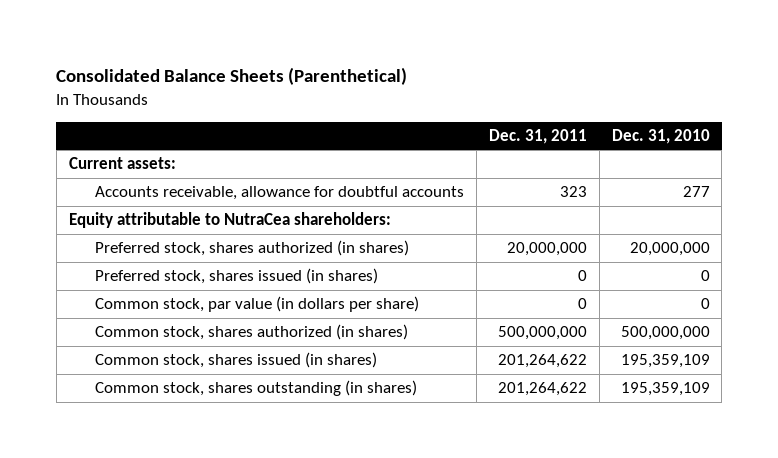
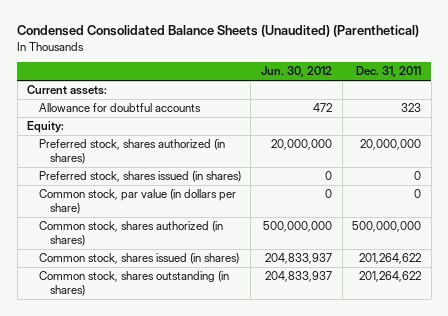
[56,67,408,86] Consolidated Balance Sheets (Parenthetical) -> [17,25,420,38] Condensed Consolidated Balance Sheets (Unaudited) (Parenthetical)
[611,128,710,144] Dec. 31, 2010 -> none
none -> [260,66,332,78] Jun. 30, 2012
[95,186,465,201] Accounts receivable, allowance for doubtful accounts -> [38,103,201,113] Allowance for doubtful accounts
[68,212,391,229] Equity attributable to NutraCea shareholders: -> [27,121,65,134] Equity:

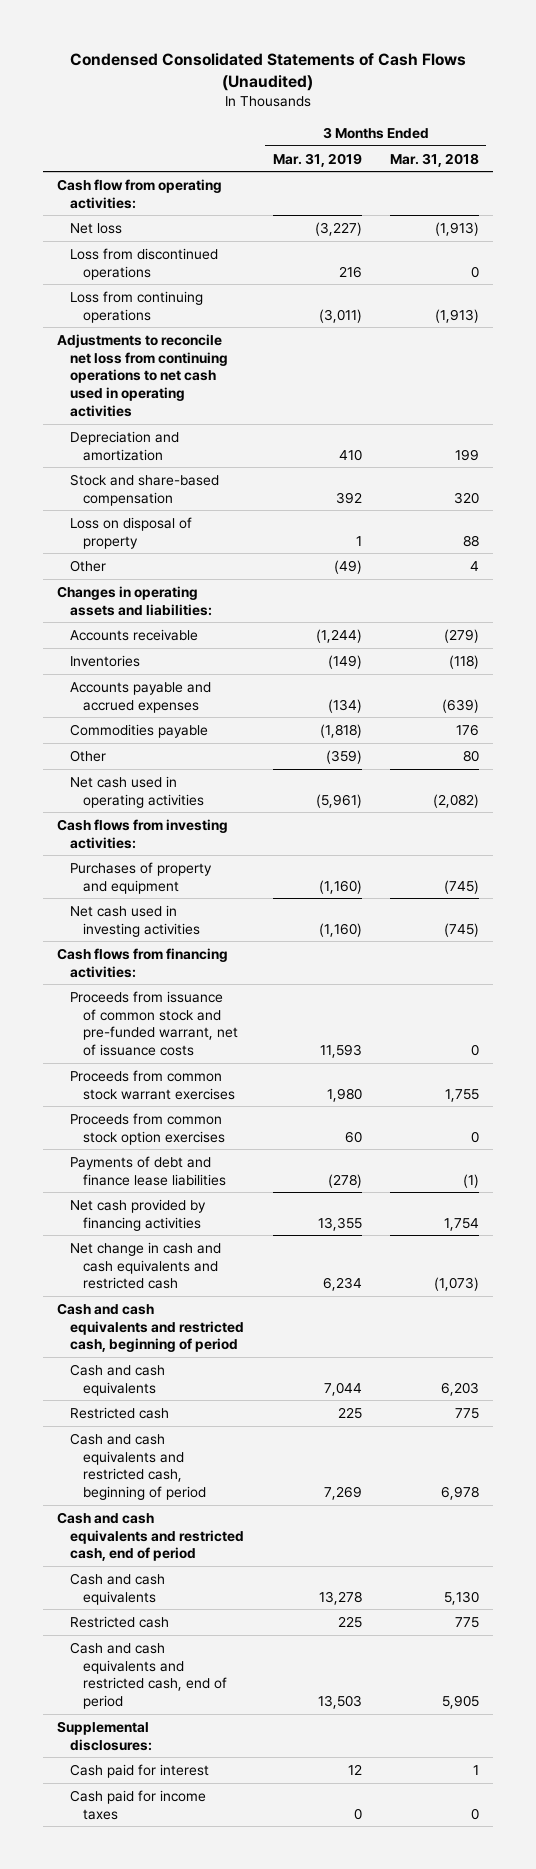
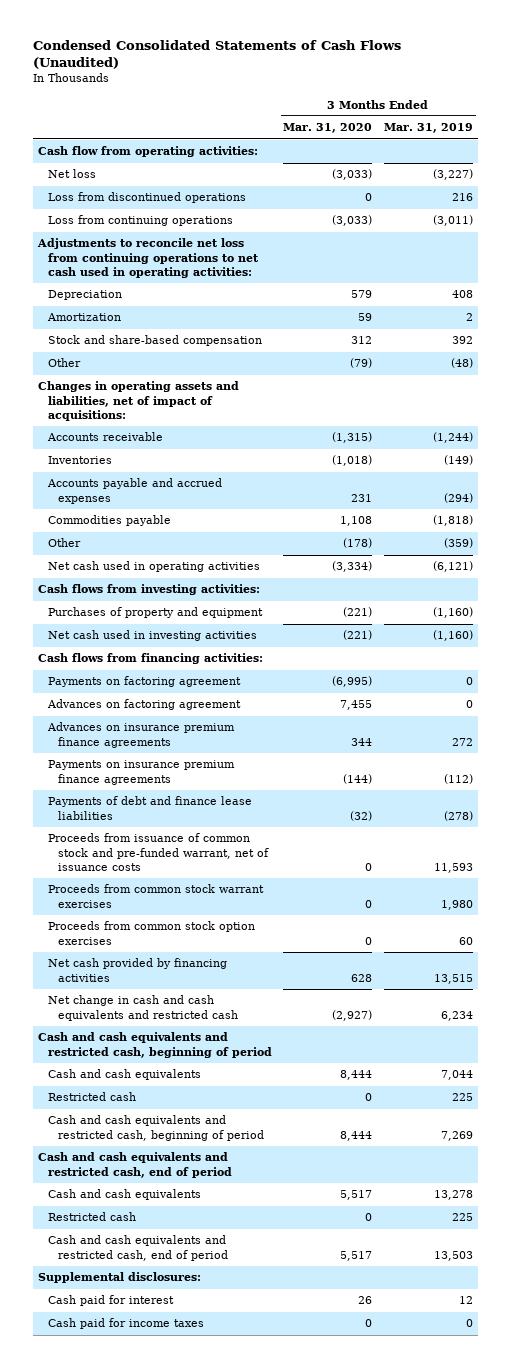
[389,152,479,167] Mar. 31, 2018 -> none
none -> [283,123,373,134] Mar. 31, 2020
[70,430,180,461] Depreciation and amortization -> none
[57,333,229,417] Adjustments to reconcile net loss from continuing operations to net cash used in operating activities -> [37,238,259,278] Adjustments to reconcile net loss from continuing operations to net cash used in operating activities:
none -> [47,290,122,301] Depreciation
none -> [46,313,121,322] Amortization
[70,516,193,549] Loss on disposal of property -> none
[333,559,362,574] (49) -> [450,358,473,369] (48)
[57,585,213,616] Changes in operating assets and liabilities: -> [38,381,240,421] Changes in operating assets and liabilities, net of impact of acquisitions:
[327,698,362,713] (134) -> [443,492,473,503] (294)
[315,793,362,808] (5,961) -> [432,561,473,573] (6,121)
none -> [47,676,241,688] Payments on factoring agreement
none -> [46,699,241,711] Advances on factoring agreement
none -> [46,722,235,748] Advances on insurance premium finance agreements
none -> [47,760,235,785] Payments on insurance premium finance agreements
[70,1155,226,1186] Payments of debt and finance lease liabilities -> [47,796,252,820] Payments of debt and finance lease liabilities
[317,1216,362,1231] 13,355 -> [433,973,473,984] 13,515

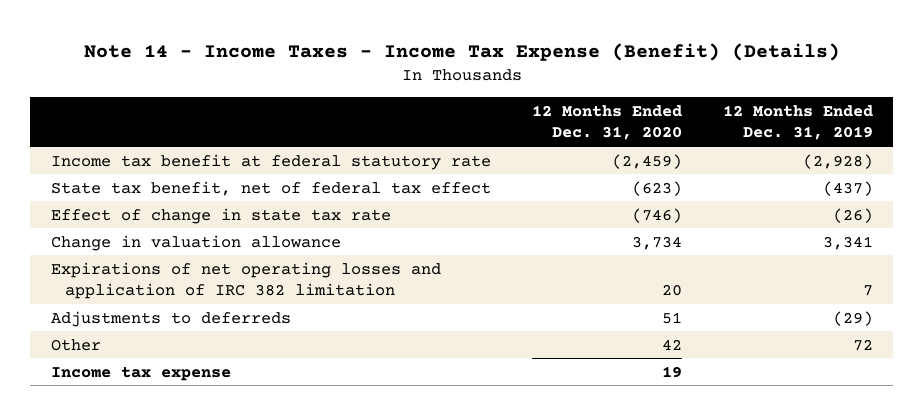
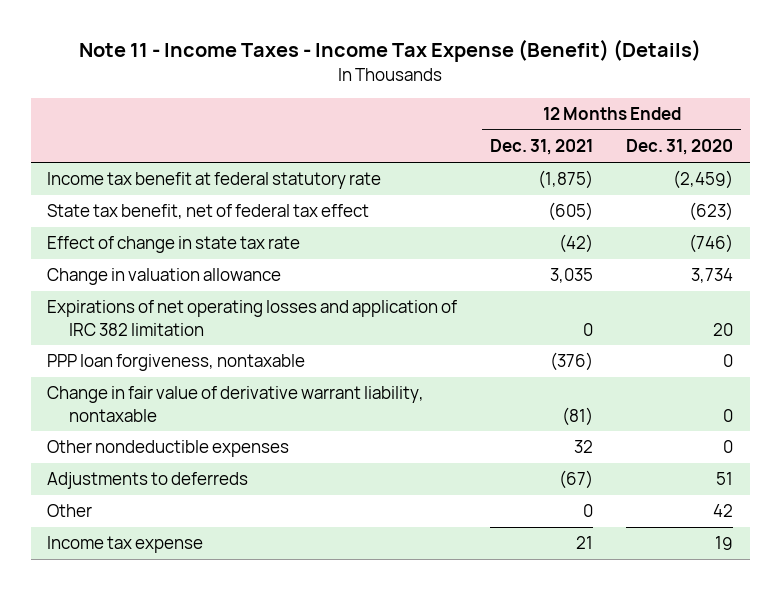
[83,42,840,61] Note 14 - Income Taxes - Income Tax Expense (Benefit) (Details) -> [79,39,702,63] Note 11 - Income Taxes - Income Tax Expense (Benefit) (Details)
[722,105,873,141] 12 Months Ended Dec. 31, 2019 -> none
none -> [490,139,594,156] Dec. 31, 2021
none -> [47,354,306,372] PPP loan forgiveness, nontaxable
none -> [47,386,425,422] Change in fair value of derivative warrant liability, nontaxable
none -> [47,440,290,458] Other nondeductible expenses

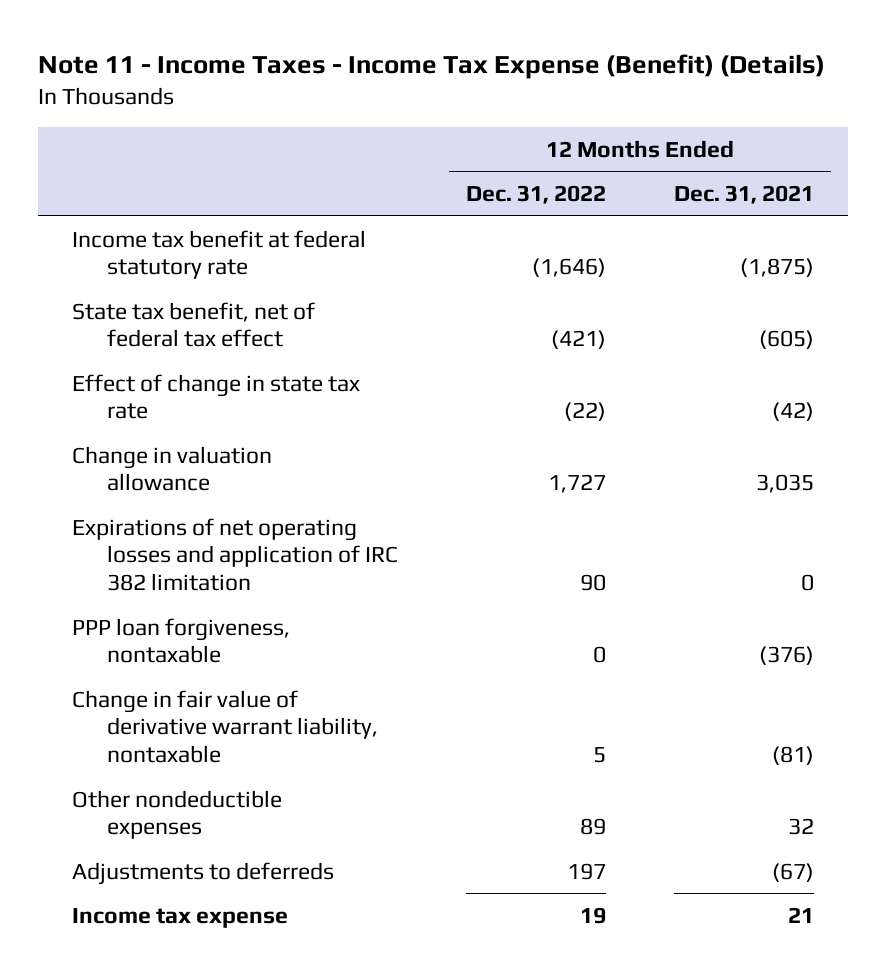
[626,139,734,156] Dec. 31, 2020 -> none
none -> [466,184,607,204] Dec. 31, 2022
[47,504,93,518] Other -> none

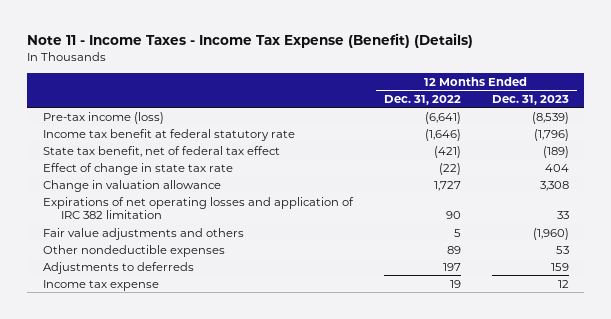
[673,184,814,204] Dec. 31, 2021 -> none
none -> [491,94,569,105] Dec. 31, 2023
none -> [42,111,164,124] Pre-tax income (loss)
[71,617,290,664] PPP loan forgiveness, nontaxable -> none
[71,689,379,764] Change in fair value of derivative warrant liability, nontaxable -> none
none -> [42,227,244,240] Fair value adjustments and others

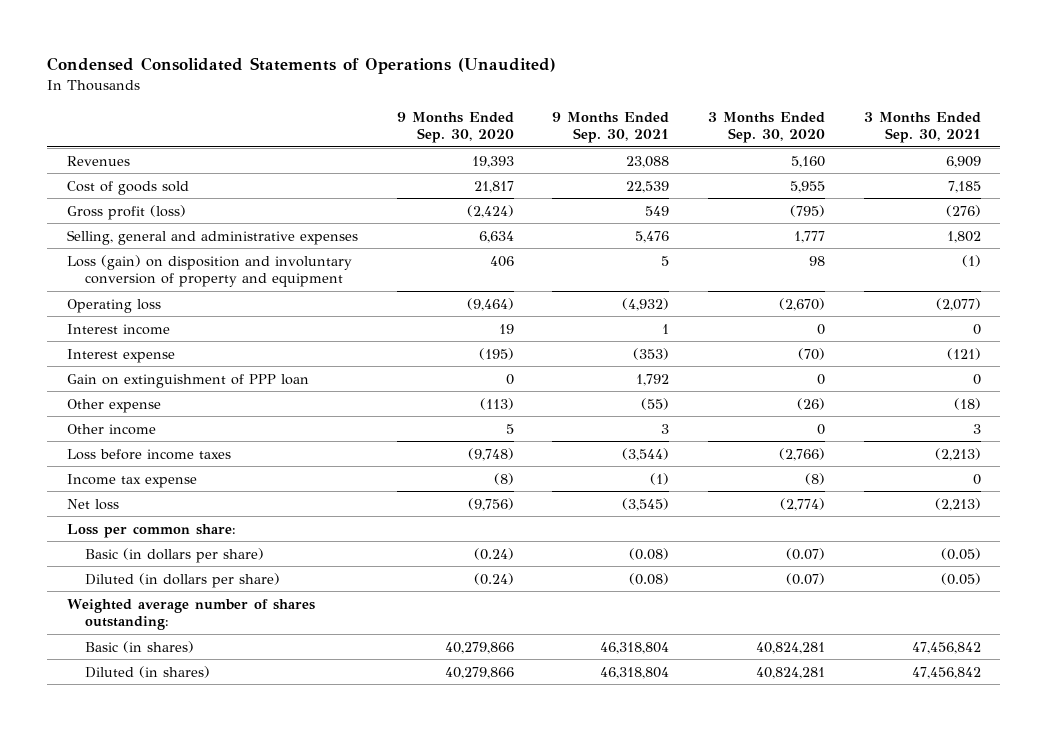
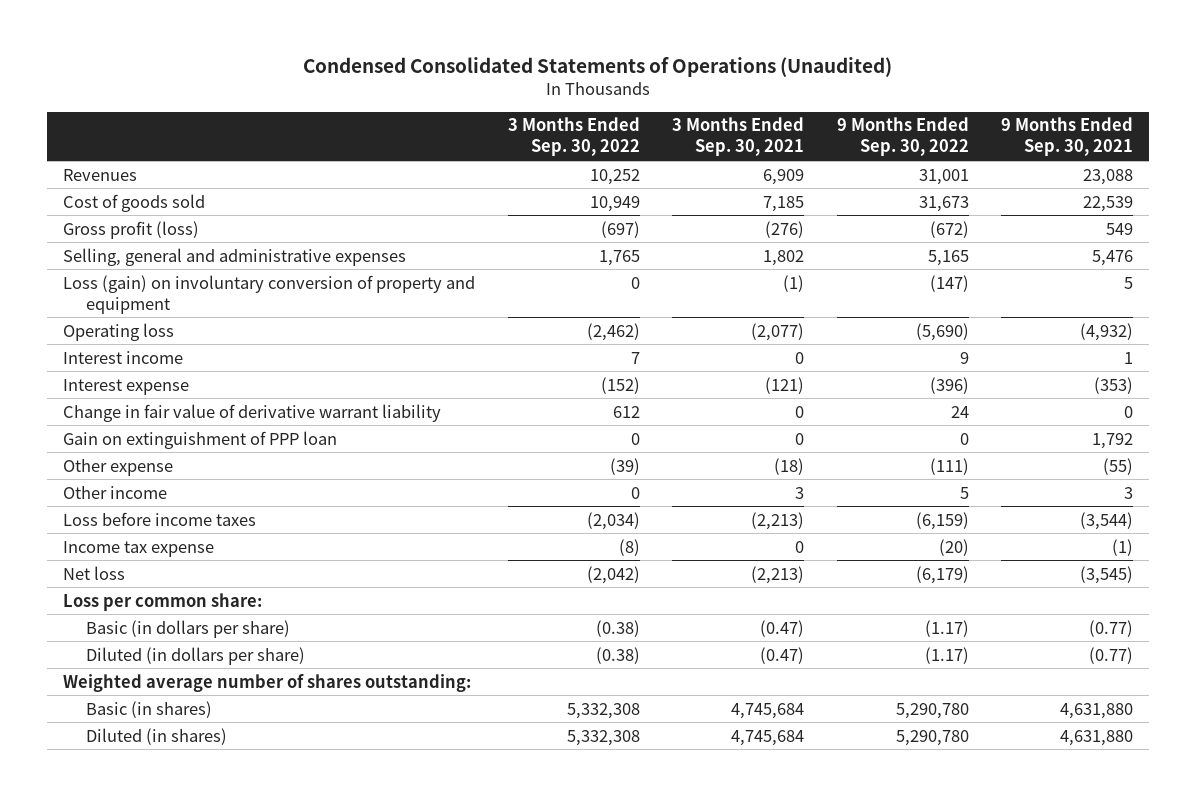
[396,111,514,144] 9 Months Ended Sep. 30, 2020 -> none
[708,111,826,144] 3 Months Ended Sep. 30, 2020 -> none
none -> [507,117,640,157] 3 Months Ended Sep. 30, 2022
none -> [836,117,969,157] 9 Months Ended Sep. 30, 2022
[66,254,352,288] Loss (gain) on disposition and involuntary conversion of property and equipment -> [63,274,476,314] Loss (gain) on involuntary conversion of property and equipment
none -> [63,403,442,422] Change in fair value of derivative warrant liability
[629,547,670,560] (0.08) -> [1089,619,1134,637] (0.77)
[940,547,981,560] (0.05) -> [760,619,805,637] (0.47)
[629,572,670,585] (0.08) -> [1089,646,1134,664] (0.77)
[940,572,981,585] (0.05) -> [760,646,805,664] (0.47)
[600,641,670,654] 46,318,804 -> [1060,702,1134,719] 4,631,880
[911,641,981,654] 47,456,842 -> [731,702,805,719] 4,745,684
[600,666,670,679] 46,318,804 -> [1060,729,1134,746] 4,631,880
[911,666,981,679] 47,456,842 -> [731,729,805,746] 4,745,684

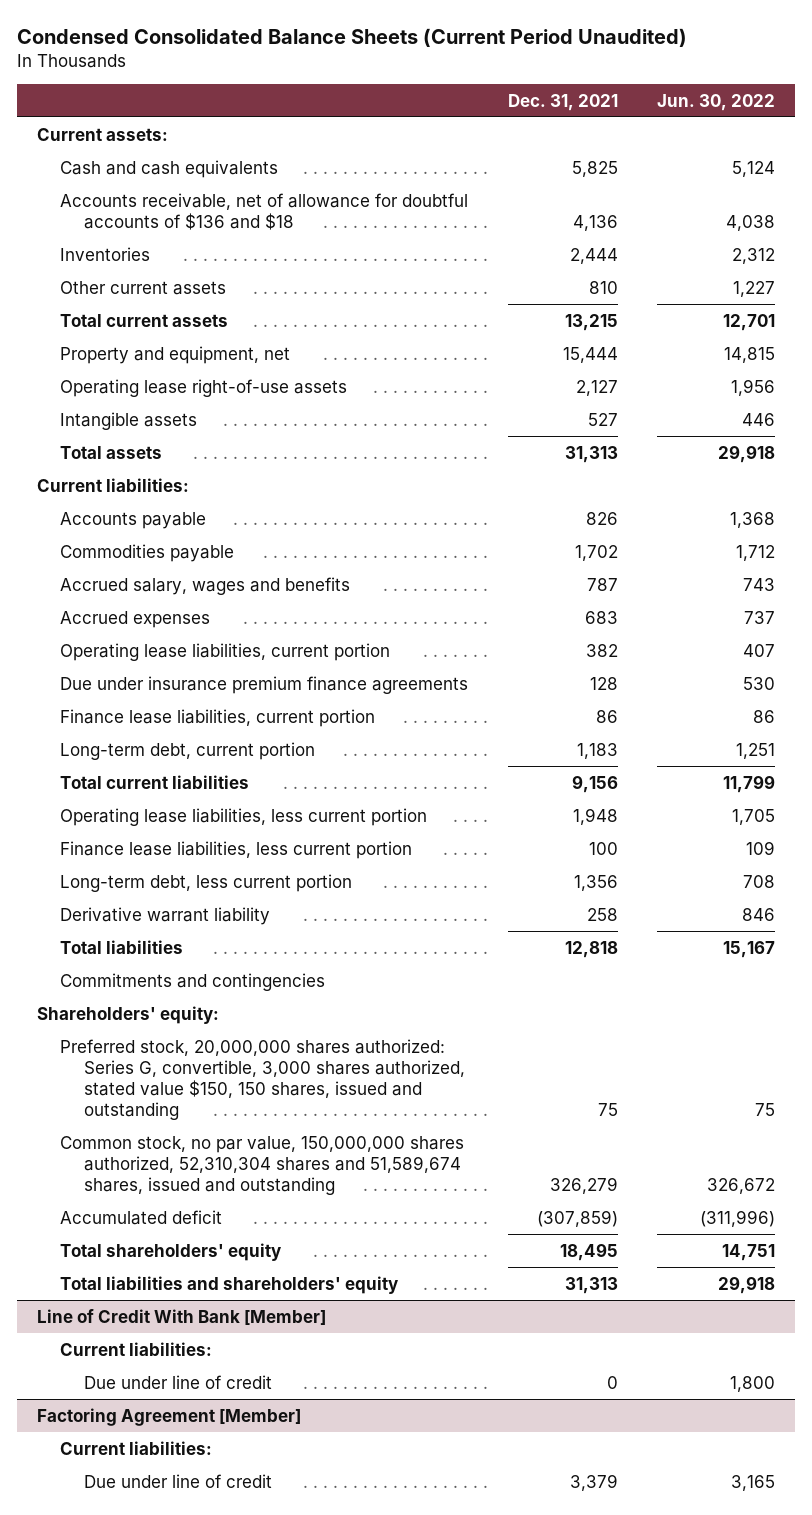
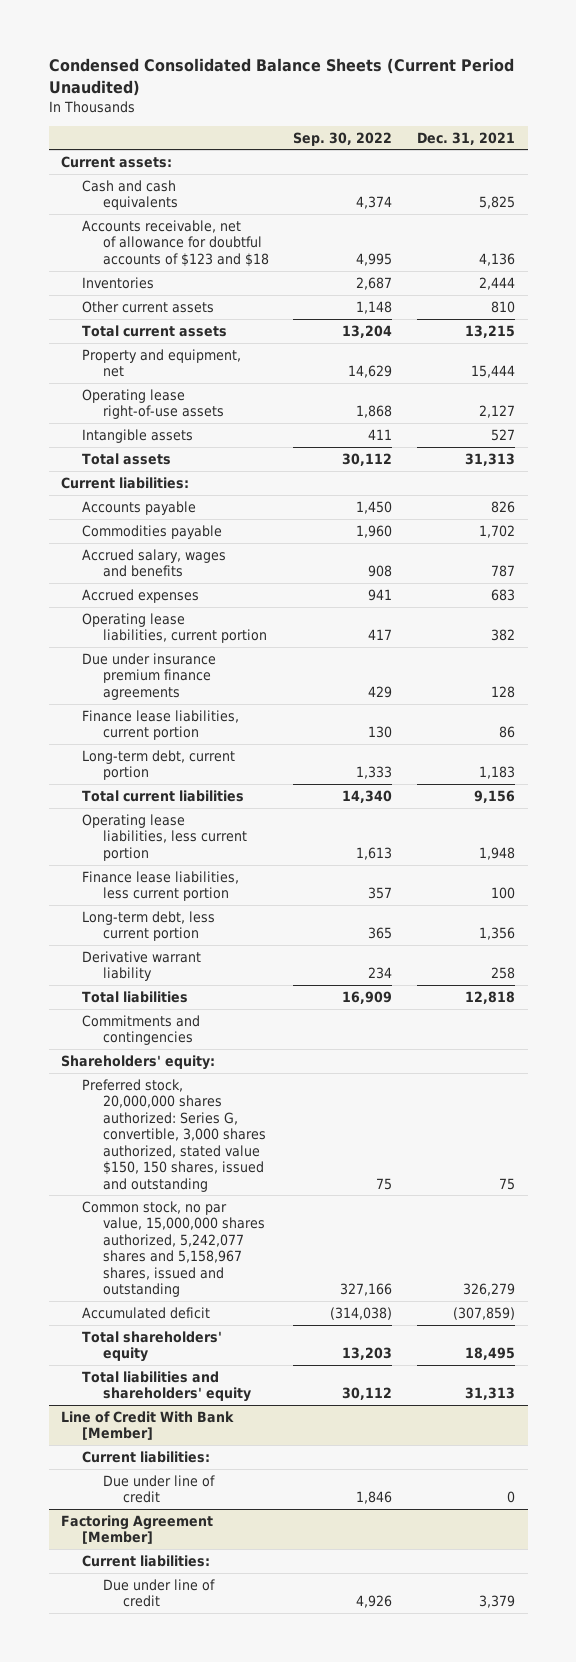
[657,93,776,111] Jun. 30, 2022 -> none
none -> [293,131,393,146] Sep. 30, 2022
[60,192,469,230] Accounts receivable, net of allowance for doubtful accounts of $136 and $18 -> [81,219,269,267] Accounts receivable, net of allowance for doubtful accounts of $123 and $18
[60,1135,465,1196] Common stock, no par value, 150,000,000 shares authorized, 52,310,304 shares and 51,589,674 shares, issued and outstanding -> [81,1200,265,1298] Common stock, no par value, 15,000,000 shares authorized, 5,242,077 shares and 5,158,967 shares, issued and outstanding

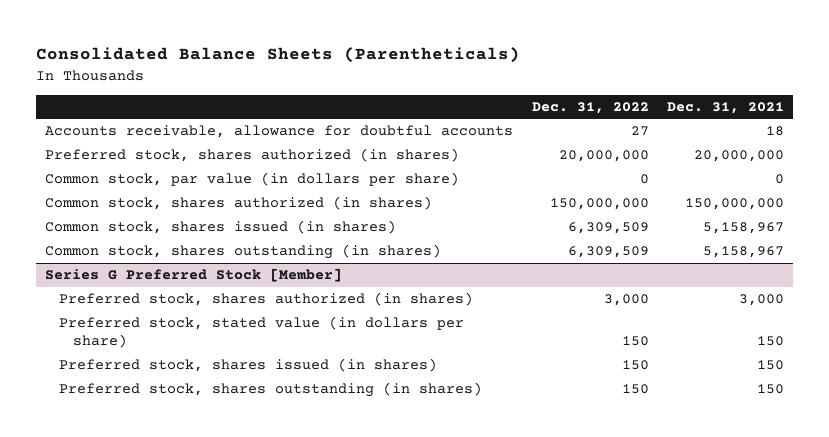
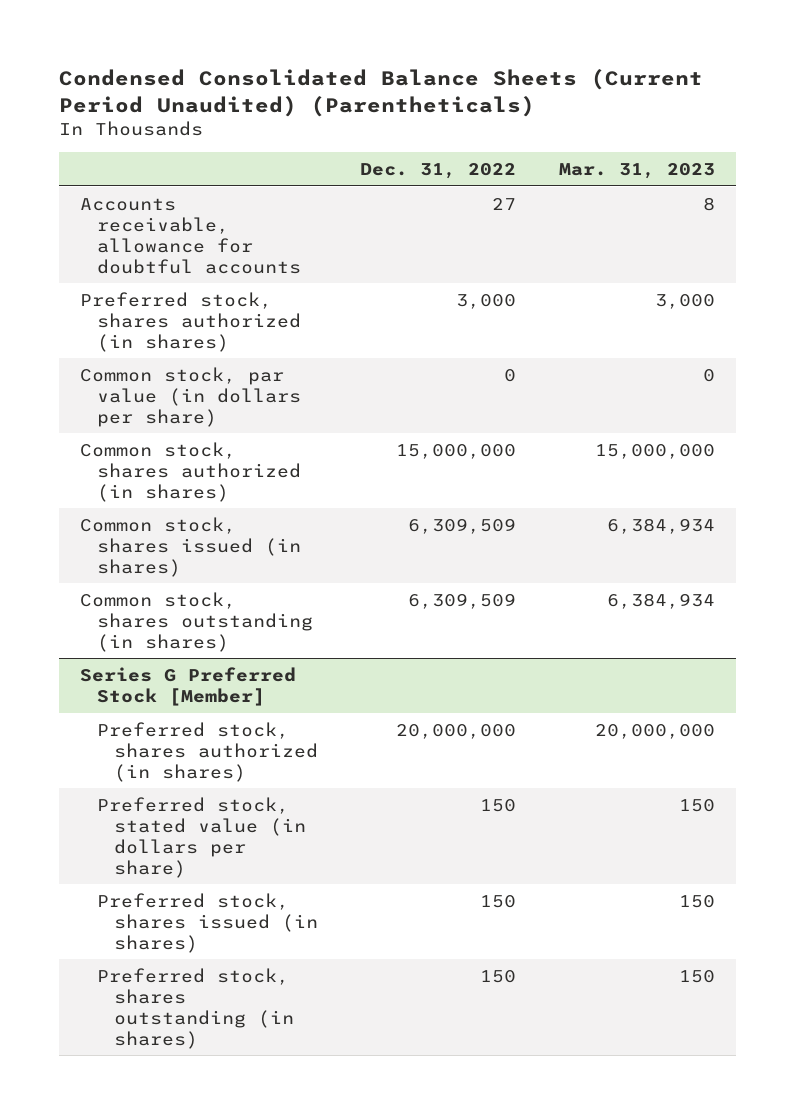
[35,47,520,64] Consolidated Balance Sheets (Parentheticals) -> [58,69,703,117] Condensed Consolidated Balance Sheets (Current Period Unaudited) (Parentheticals)
[667,101,785,114] Dec. 31, 2021 -> none
none -> [558,162,715,179] Mar. 31, 2023
[558,150,649,163] 20,000,000 -> [456,293,517,309] 3,000
[549,198,649,211] 150,000,000 -> [396,443,517,459] 15,000,000
[603,294,649,307] 3,000 -> [396,723,517,739] 20,000,000

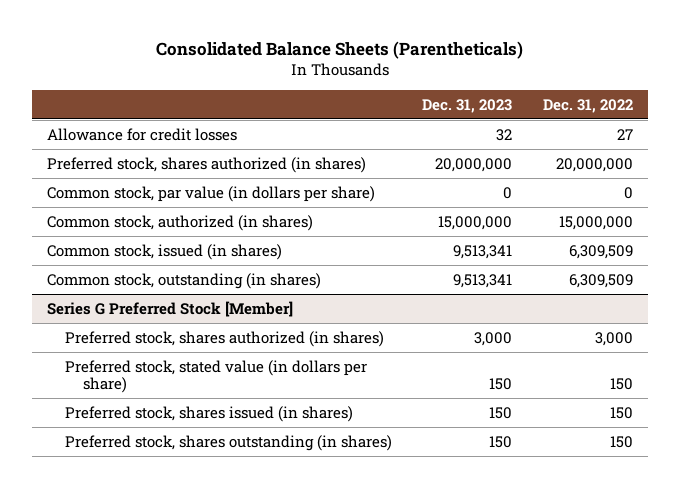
[58,69,703,117] Condensed Consolidated Balance Sheets (Current Period Unaudited) (Parentheticals) -> [155,40,523,59] Consolidated Balance Sheets (Parentheticals)
[558,162,715,179] Mar. 31, 2023 -> none
none -> [422,98,513,113] Dec. 31, 2023
[80,197,302,274] Accounts receivable, allowance for doubtful accounts -> [46,127,237,141] Allowance for credit losses
[456,293,517,309] 3,000 -> [555,157,633,172] 20,000,000
[80,441,302,502] Common stock, shares authorized (in shares) -> [46,214,313,231] Common stock, authorized (in shares)
[80,516,302,577] Common stock, shares issued (in shares) -> [46,243,282,260] Common stock, issued (in shares)
[80,591,314,652] Common stock, shares outstanding (in shares) -> [46,272,321,289] Common stock, outstanding (in shares)
[396,723,517,739] 20,000,000 -> [594,331,633,346] 3,000

